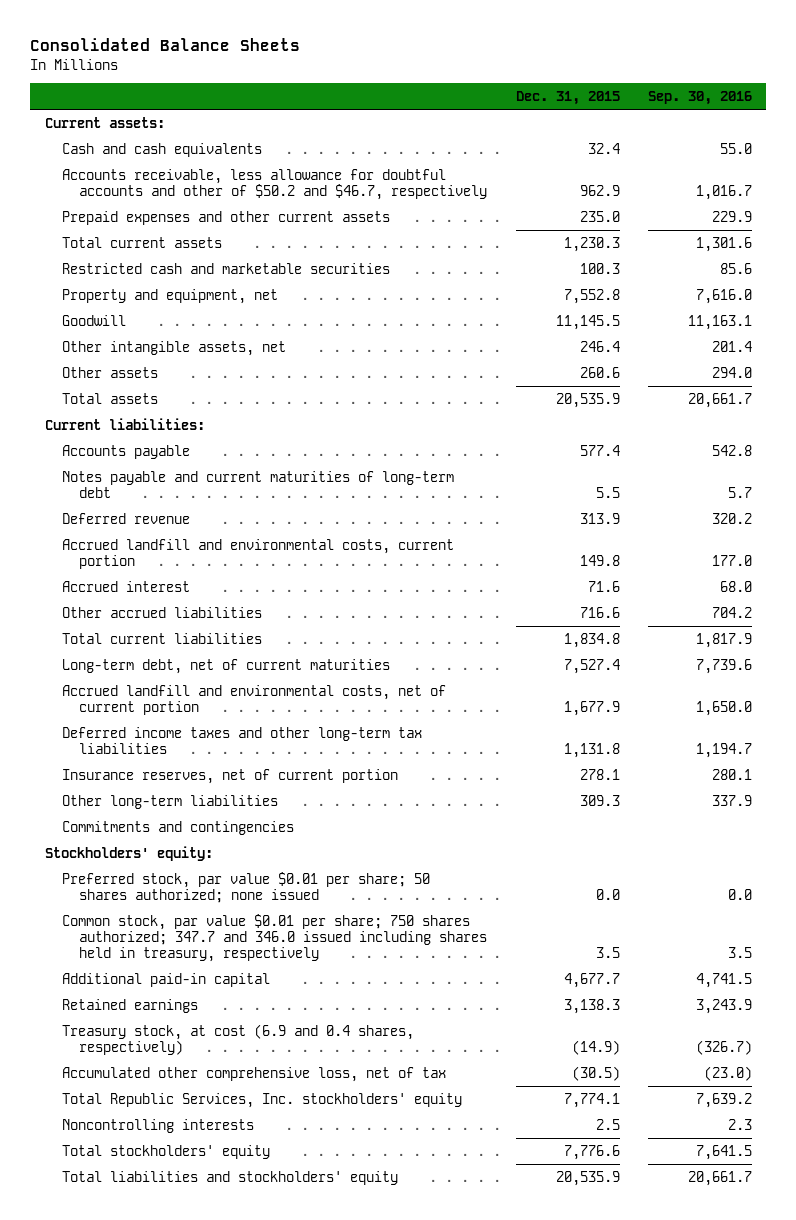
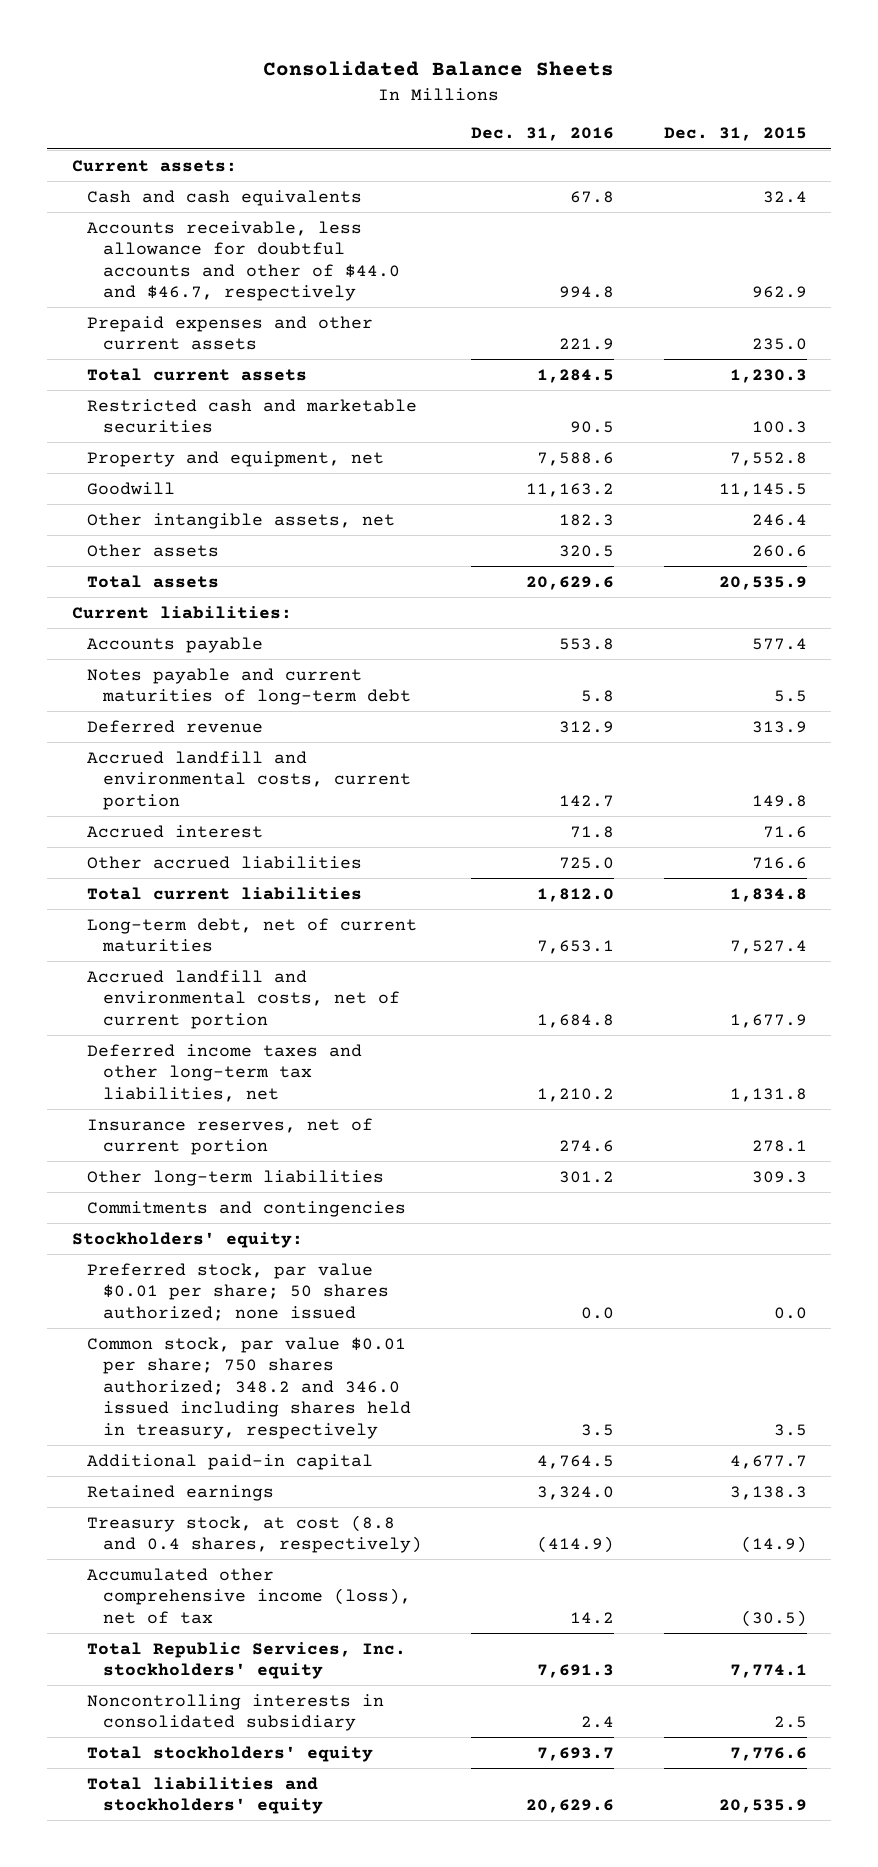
[647,90,752,105] Sep. 30, 2016 -> none
none -> [471,127,615,142] Dec. 31, 2016
[61,168,488,200] Accounts receivable, less allowance for doubtful accounts and other of $50.2 and $46.7, respectively -> [87,220,400,302] Accounts receivable, less allowance for doubtful accounts and other of $44.0 and $46.7, respectively
[61,726,422,754] Deferred income taxes and other long-term tax liabilities -> [87,1043,363,1102] Deferred income taxes and other long-term tax liabilities, net
[61,913,488,963] Common stock, par value $0.01 per share; 750 shares authorized; 347.7 and 346.0 issued including shares held in treasury, respectively -> [87,1336,411,1439] Common stock, par value $0.01 per share; 750 shares authorized; 348.2 and 346.0 issued including shares held in treasury, respectively
[61,1023,414,1055] Treasury stock, at cost (6.9 and 0.4 shares, respectively) -> [87,1514,422,1554] Treasury stock, at cost (8.8 and 0.4 shares, respectively)
[61,1066,446,1082] Accumulated other comprehensive loss, net of tax -> [87,1567,411,1624] Accumulated other comprehensive income (loss), net of tax
[61,1118,254,1133] Noncontrolling interests -> [87,1693,385,1732] Noncontrolling interests in consolidated subsidiary

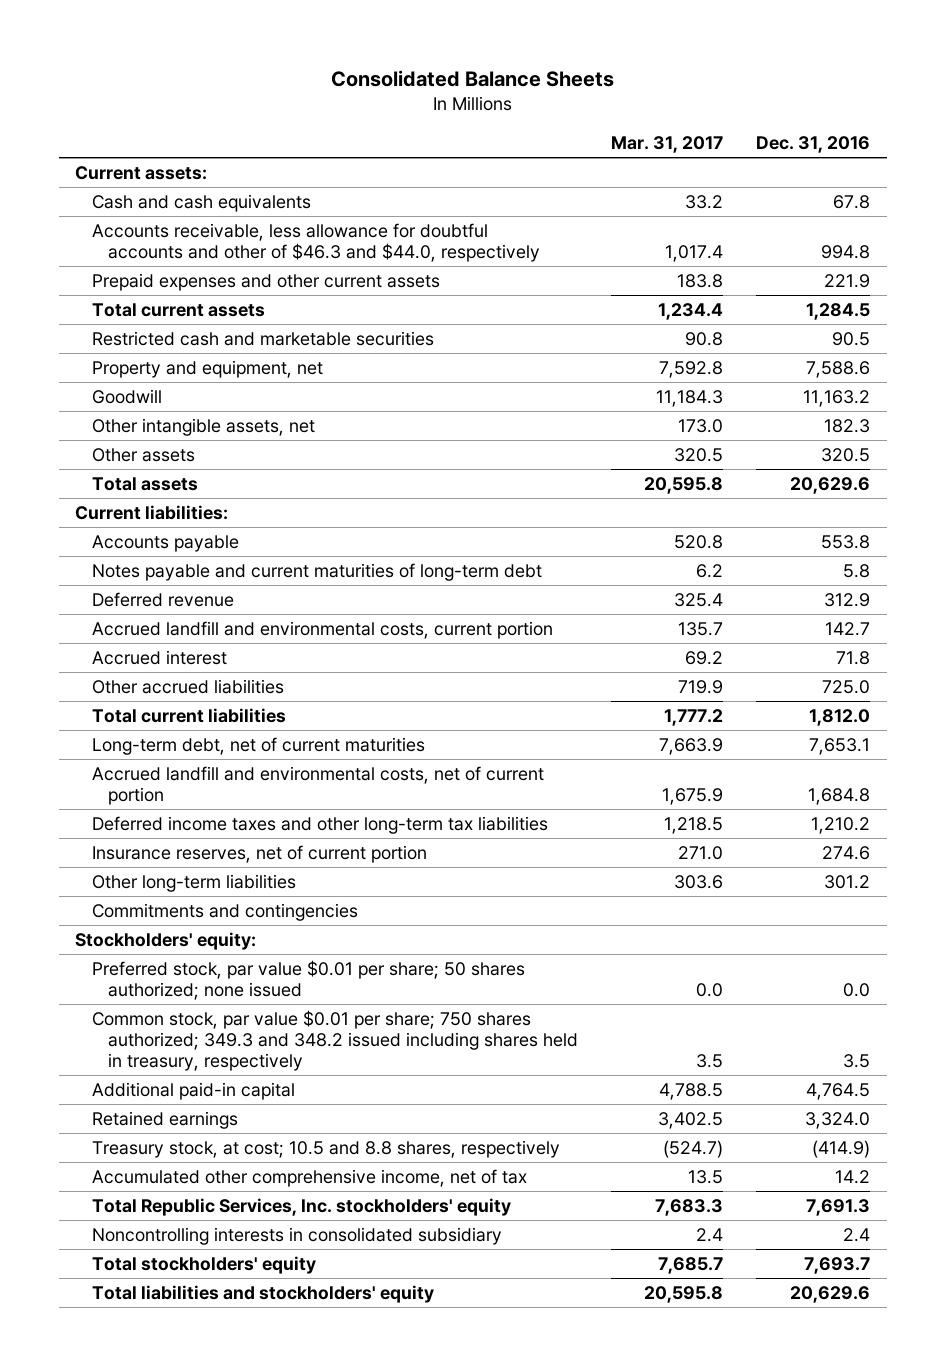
[663,127,807,142] Dec. 31, 2015 -> none
none -> [611,135,724,153] Mar. 31, 2017
[87,220,400,302] Accounts receivable, less allowance for doubtful accounts and other of $44.0 and $46.7, respectively -> [91,223,541,262] Accounts receivable, less allowance for doubtful accounts and other of $46.3 and $44.0, respectively
[87,1043,363,1102] Deferred income taxes and other long-term tax liabilities, net -> [91,816,548,835] Deferred income taxes and other long-term tax liabilities
[87,1336,411,1439] Common stock, par value $0.01 per share; 750 shares authorized; 348.2 and 346.0 issued including shares held in treasury, respectively -> [91,1010,579,1071] Common stock, par value $0.01 per share; 750 shares authorized; 349.3 and 348.2 issued including shares held in treasury, respectively
[87,1514,422,1554] Treasury stock, at cost (8.8 and 0.4 shares, respectively) -> [91,1140,560,1159] Treasury stock, at cost; 10.5 and 8.8 shares, respectively
[87,1567,411,1624] Accumulated other comprehensive income (loss), net of tax -> [91,1169,527,1188] Accumulated other comprehensive income, net of tax

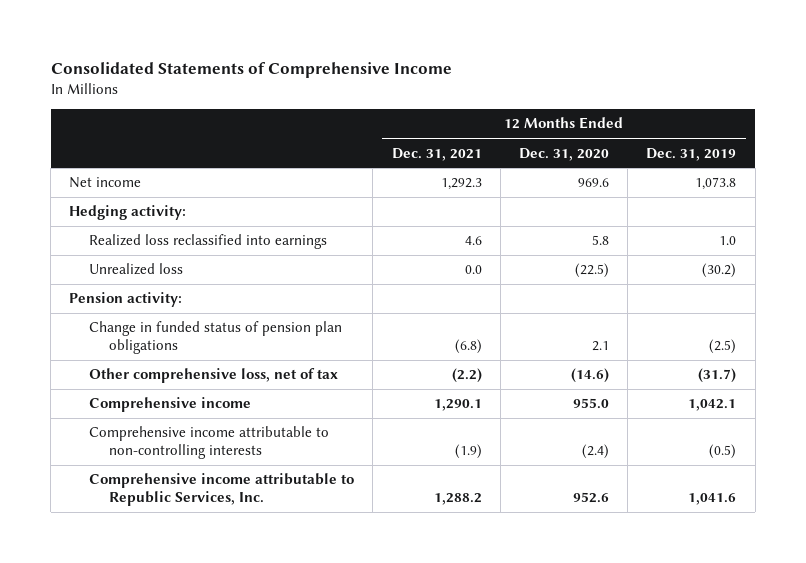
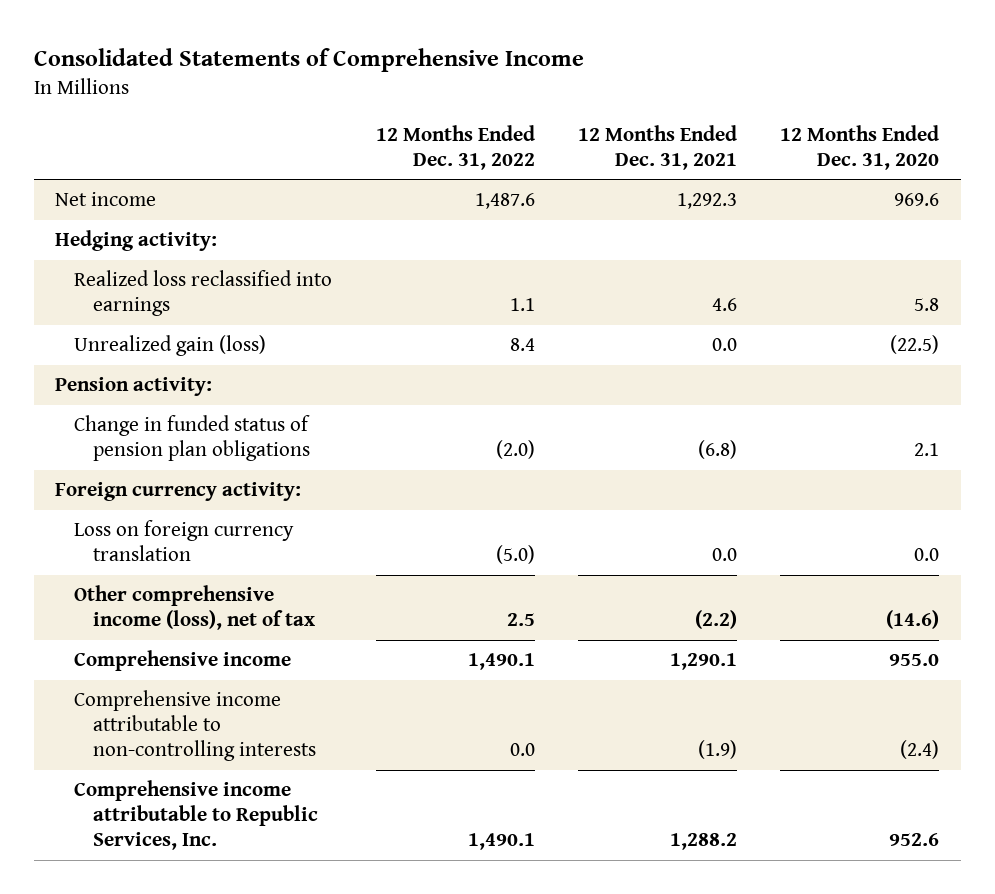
[646,147,737,161] Dec. 31, 2019 -> none
none -> [375,124,535,170] 12 Months Ended Dec. 31, 2022
[89,263,184,276] Unrealized loss -> [74,335,267,357] Unrealized gain (loss)
none -> [55,482,302,502] Foreign currency activity:
none -> [74,520,295,562] Loss on foreign currency translation
[89,368,339,384] Other comprehensive loss, net of tax -> [74,585,316,631] Other comprehensive income (loss), net of tax

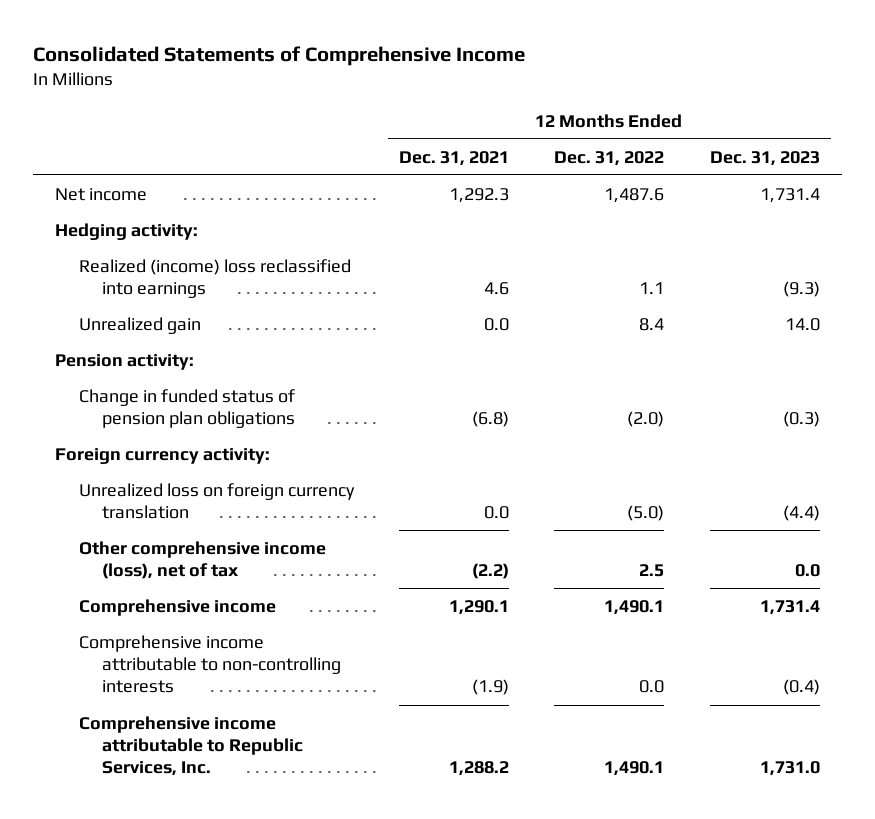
[780,124,940,170] 12 Months Ended Dec. 31, 2020 -> none
none -> [709,150,820,166] Dec. 31, 2023
[74,270,333,317] Realized loss reclassified into earnings -> [78,258,351,299] Realized (income) loss reclassified into earnings
[74,335,267,357] Unrealized gain (loss) -> [78,316,201,334] Unrealized gain
[74,520,295,562] Loss on foreign currency translation -> [78,482,355,520] Unrealized loss on foreign currency translation

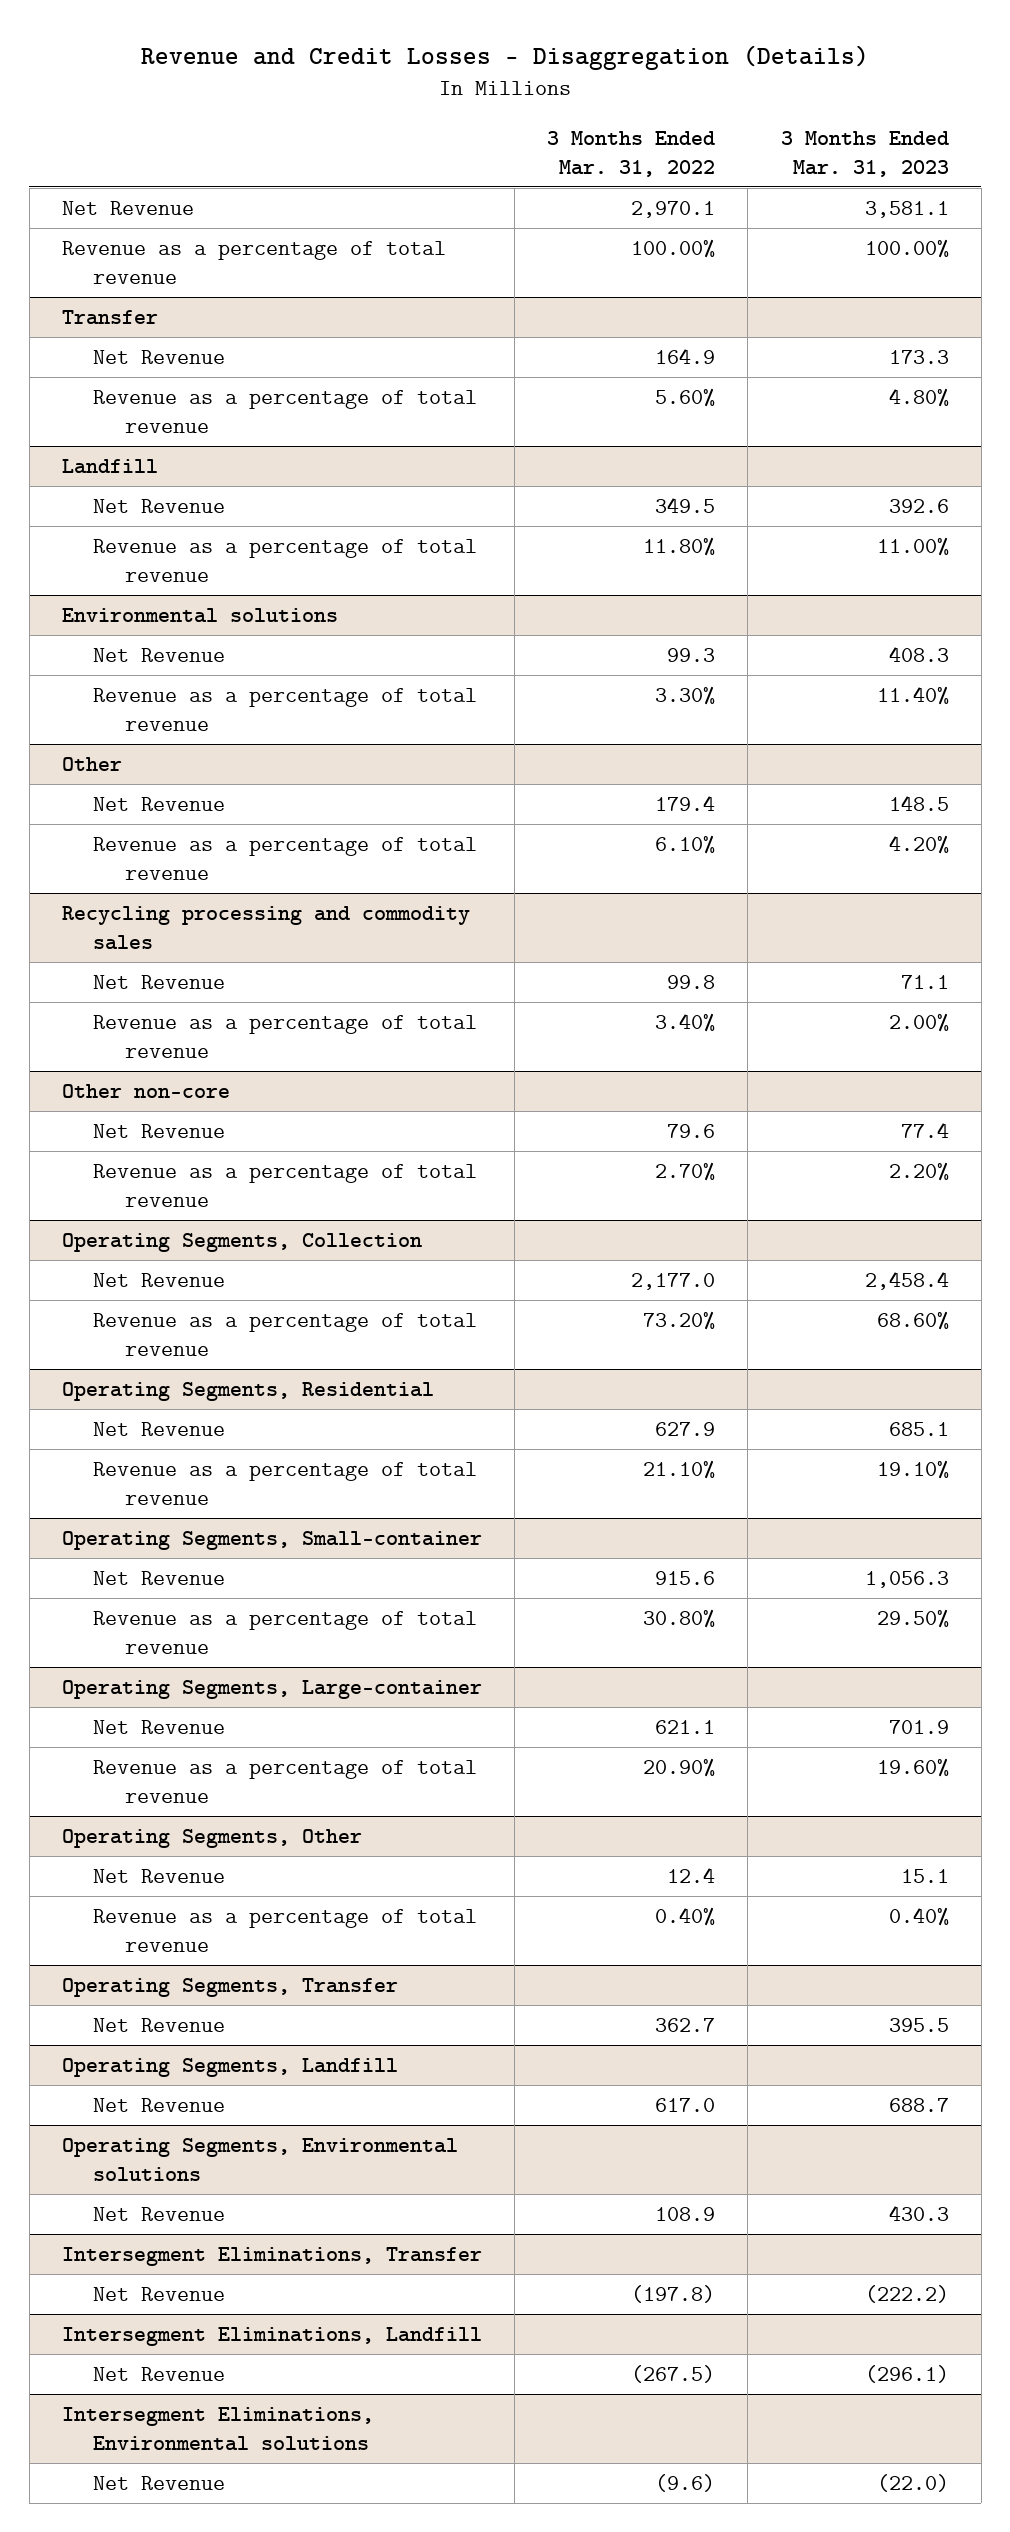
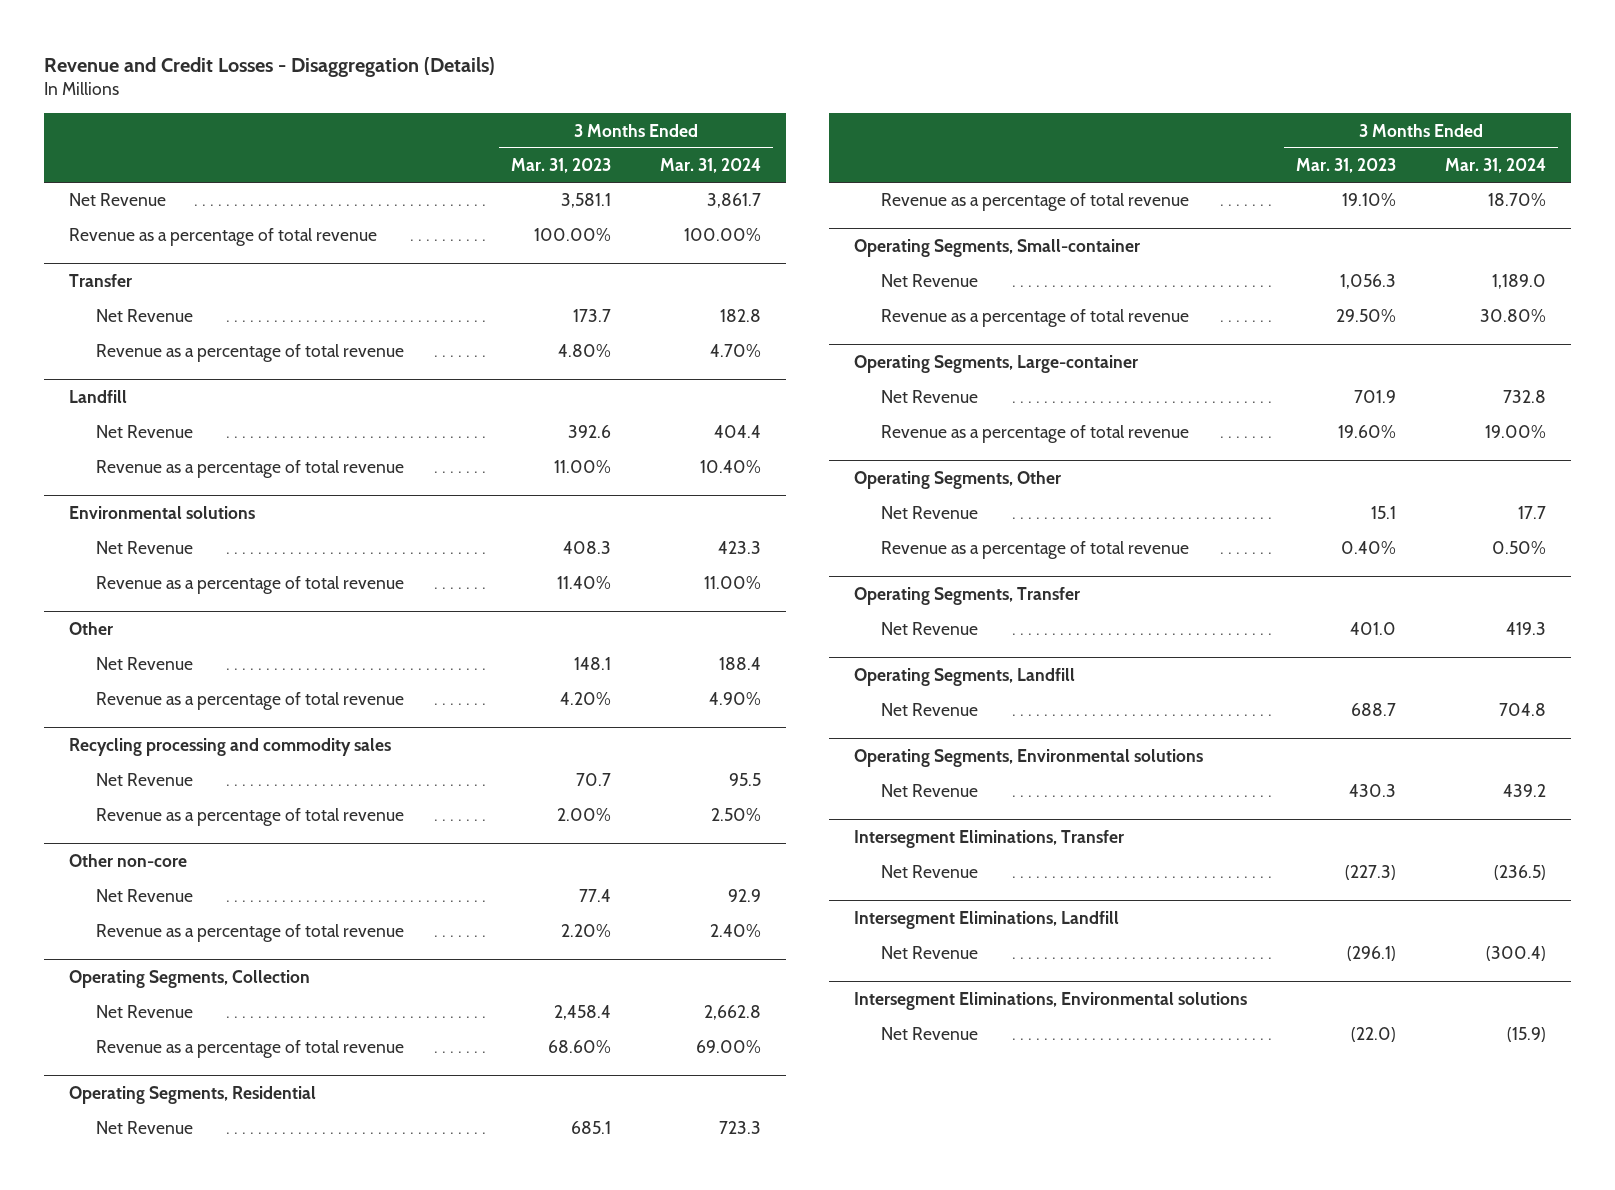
[547,130,716,178] 3 Months Ended Mar. 31, 2022 -> none
none -> [659,158,761,174] Mar. 31, 2024
[888,349,949,364] 173.3 -> [572,309,611,323] 173.7
[888,794,949,811] 148.5 -> [573,657,611,671] 148.1
[900,974,949,989] 71.1 -> [575,773,611,787] 70.7
[888,2017,949,2032] 395.5 -> [1350,622,1397,636] 401.0
[864,2284,949,2303] (222.2) -> [1345,865,1397,881] (227.3)

